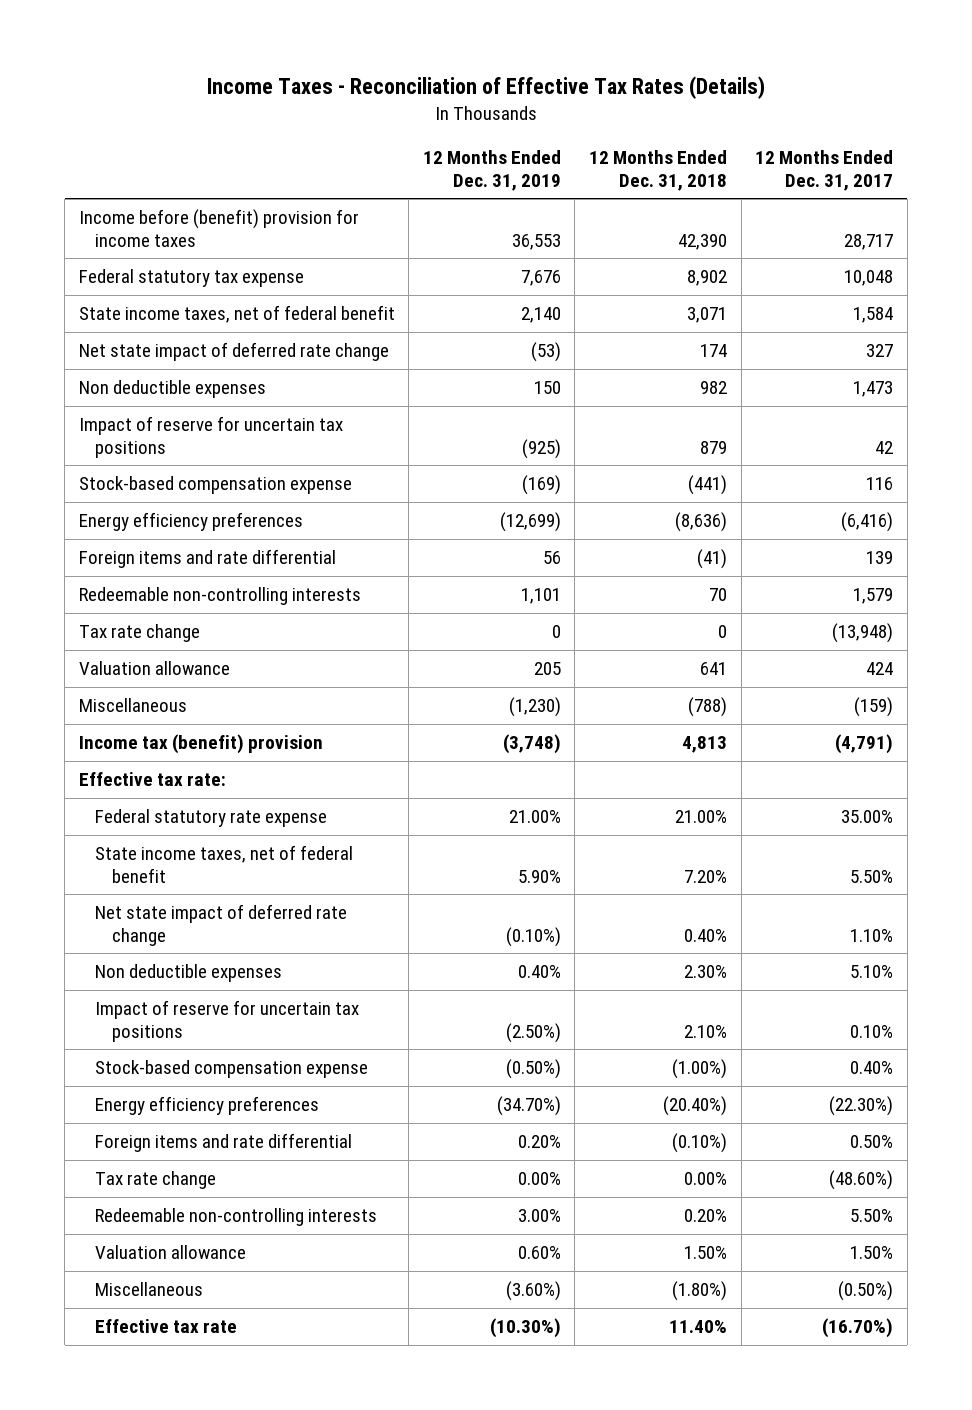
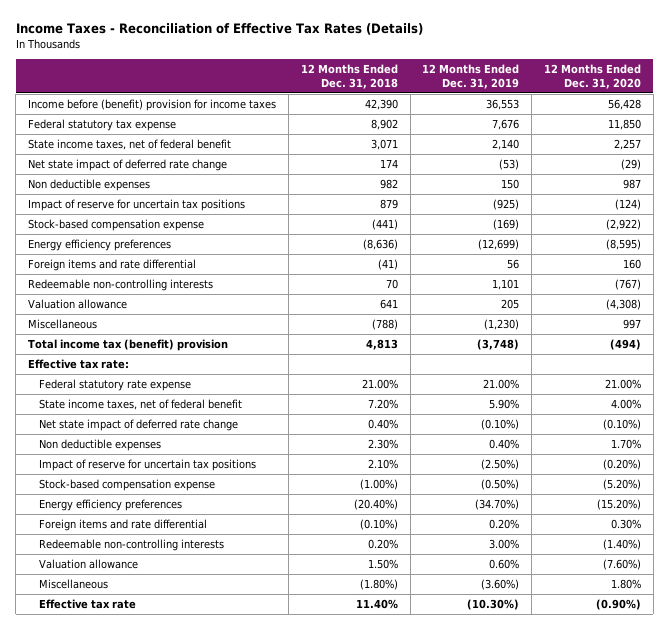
[755,150,894,191] 12 Months Ended Dec. 31, 2017 -> none
none -> [543,64,641,89] 12 Months Ended Dec. 31, 2020
[78,624,200,643] Tax rate change -> none
[78,734,323,755] Income tax (benefit) provision -> [28,339,229,352] Total income tax (benefit) provision
[95,1171,217,1190] Tax rate change -> none

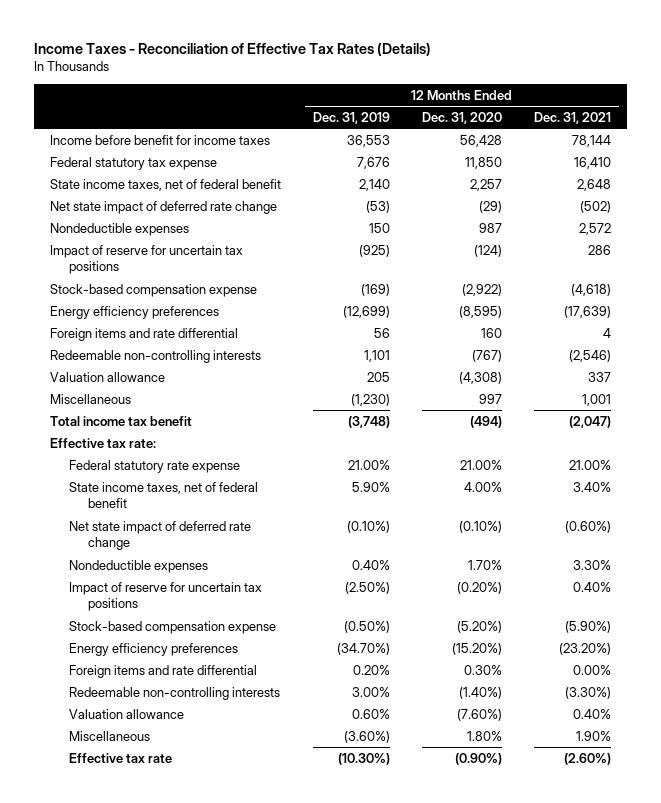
[300,64,398,89] 12 Months Ended Dec. 31, 2018 -> none
none -> [534,111,612,124] Dec. 31, 2021
[28,99,277,112] Income before (benefit) provision for income taxes -> [49,134,270,145] Income before benefit for income taxes
[28,179,151,192] Non deductible expenses -> [49,222,189,236] Nondeductible expenses
[28,339,229,352] Total income tax (benefit) provision -> [49,415,192,426] Total income tax benefit
[39,439,162,452] Non deductible expenses -> [68,559,208,573] Nondeductible expenses

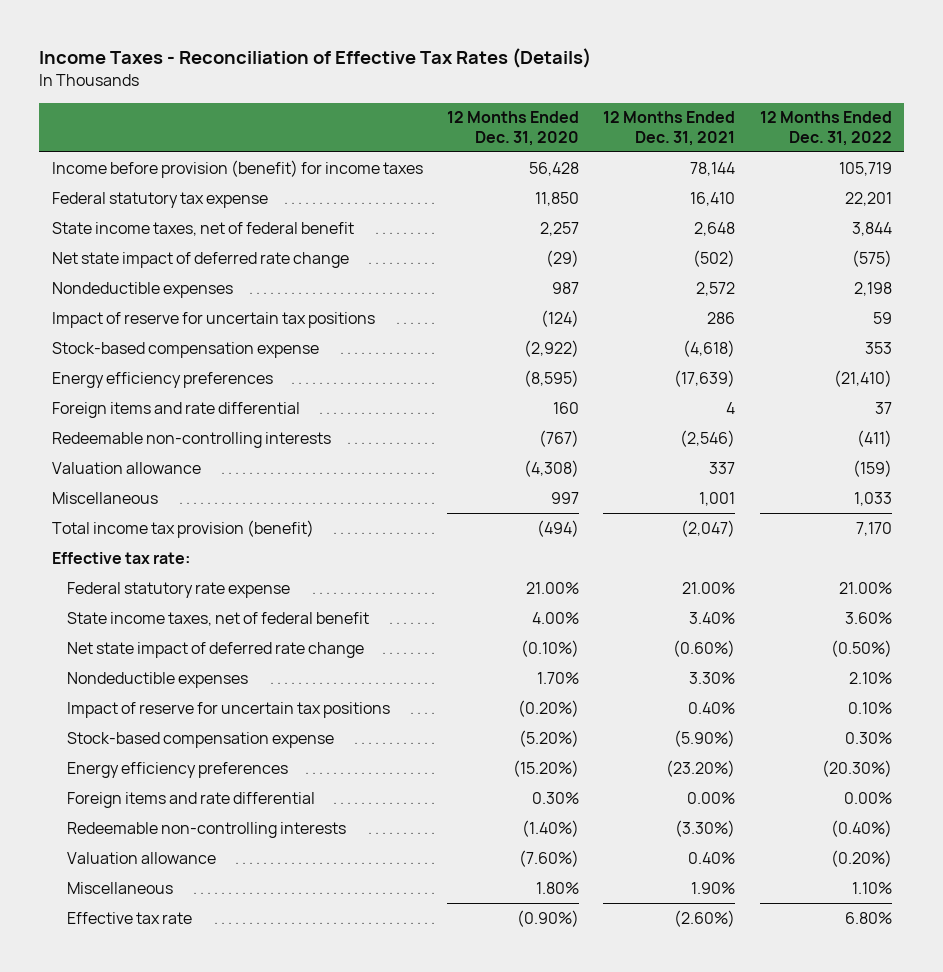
[312,111,390,124] Dec. 31, 2019 -> none
none -> [759,111,892,146] 12 Months Ended Dec. 31, 2022
[49,134,270,145] Income before benefit for income taxes -> [51,159,423,178] Income before provision (benefit) for income taxes
[49,415,192,426] Total income tax benefit -> [51,519,314,538] Total income tax provision (benefit)

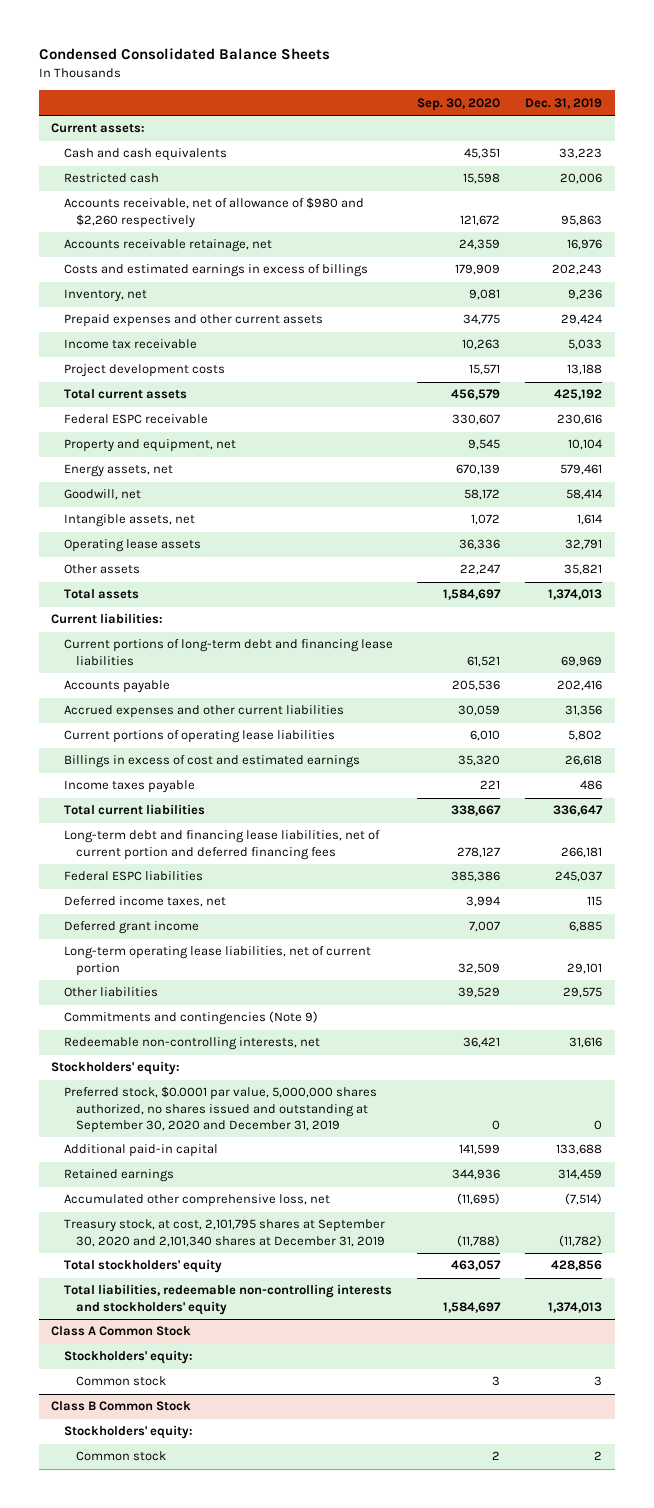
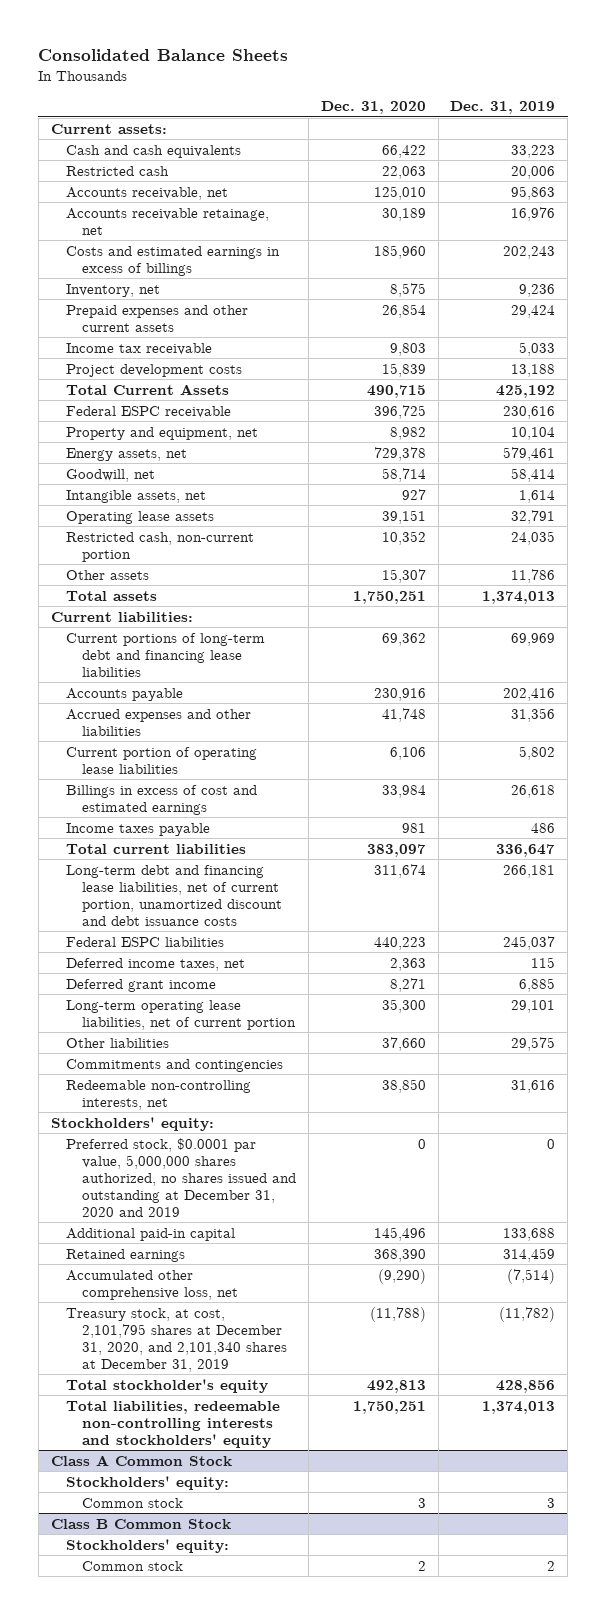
[38,48,330,61] Condensed Consolidated Balance Sheets -> [38,49,289,62] Consolidated Balance Sheets
[417,97,501,111] Sep. 30, 2020 -> none
none -> [320,101,426,115] Dec. 31, 2020
[63,197,364,228] Accounts receivable, net of allowance of $980 and $2,260 respectively -> [66,186,229,200] Accounts receivable, net
[63,389,187,400] Total current assets -> [66,383,230,395] Total Current Assets
none -> [66,531,255,562] Restricted cash, non-current portion
[564,564,603,576] 35,821 -> [511,568,556,583] 11,786
[63,705,344,719] Accrued expenses and other current liabilities -> [66,708,252,736] Accrued expenses and other liabilities
[63,730,335,744] Current portions of operating lease liabilities -> [66,746,258,774] Current portion of operating lease liabilities
[63,830,380,860] Long-term debt and financing lease liabilities, net of current portion and deferred financing fees -> [66,864,282,926] Long-term debt and financing lease liabilities, net of current portion, unamortized discount and debt issuance costs
[63,1011,318,1026] Commitments and contingencies (Note 9) -> [66,1058,284,1072] Commitments and contingencies
[63,1086,377,1133] Preferred stock, $0.0001 par value, 5,000,000 shares authorized, no shares issued and outstanding at September 30, 2020 and December 31, 2019 -> [66,1137,296,1217] Preferred stock, $0.0001 par value, 5,000,000 shares authorized, no shares issued and outstanding at December 31, 2020 and 2019
[63,1219,385,1247] Treasury stock, at cost, 2,101,795 shares at September 30, 2020 and 2,101,340 shares at December 31, 2019 -> [66,1307,287,1372] Treasury stock, at cost, 2,101,795 shares at December 31, 2020, and 2,101,340 shares at December 31, 2019
[63,1259,222,1274] Total stockholders' equity -> [66,1378,269,1393] Total stockholder's equity

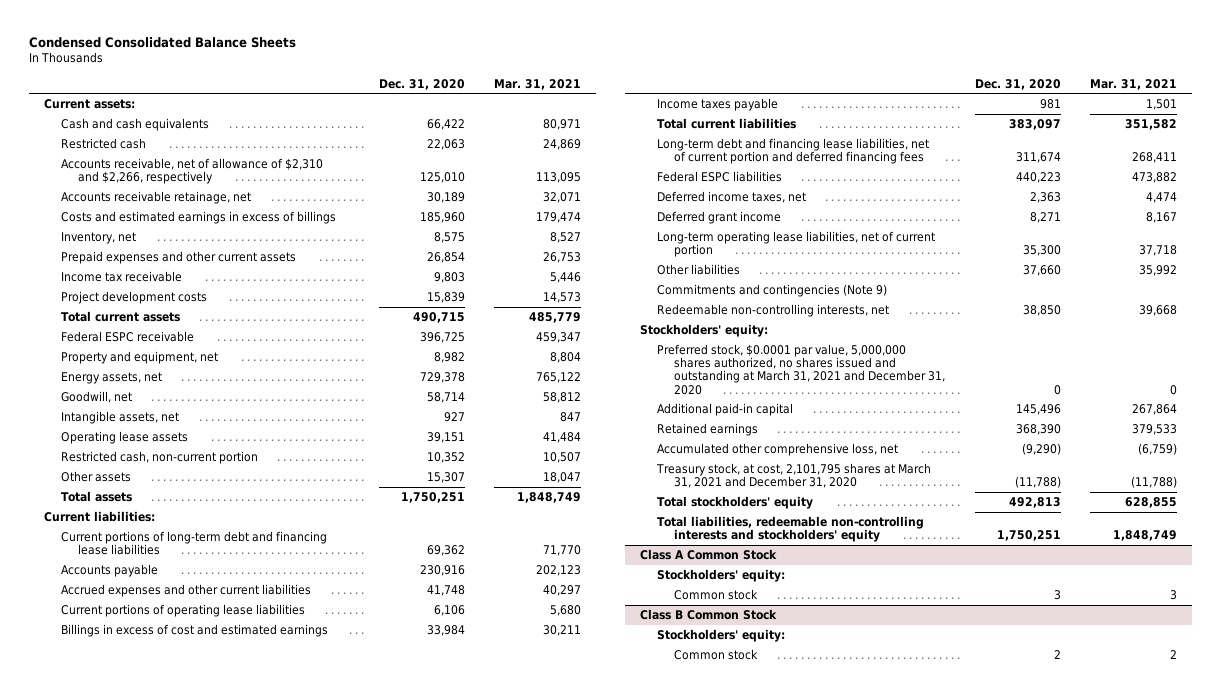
[38,49,289,62] Consolidated Balance Sheets -> [29,36,297,48] Condensed Consolidated Balance Sheets
[450,101,556,115] Dec. 31, 2019 -> none
none -> [494,78,582,90] Mar. 31, 2021
[66,186,229,200] Accounts receivable, net -> [60,157,323,185] Accounts receivable, net of allowance of $2,310 and $2,266, respectively
[66,383,230,395] Total Current Assets -> [60,310,180,322] Total current assets
[66,708,252,736] Accrued expenses and other liabilities -> [60,583,311,597] Accrued expenses and other current liabilities
[66,746,258,774] Current portion of operating lease liabilities -> [60,603,305,617] Current portions of operating lease liabilities
[66,864,282,926] Long-term debt and financing lease liabilities, net of current portion, unamortized discount and debt issuance costs -> [656,137,929,165] Long-term debt and financing lease liabilities, net of current portion and deferred financing fees
[66,1058,284,1072] Commitments and contingencies -> [656,283,887,297] Commitments and contingencies (Note 9)
[66,1137,296,1217] Preferred stock, $0.0001 par value, 5,000,000 shares authorized, no shares issued and outstanding at December 31, 2020 and 2019 -> [656,343,945,395] Preferred stock, $0.0001 par value, 5,000,000 shares authorized, no shares issued and outstanding at March 31, 2021 and December 31, 2020
[66,1307,287,1372] Treasury stock, at cost, 2,101,795 shares at December 31, 2020, and 2,101,340 shares at December 31, 2019 -> [655,462,931,489] Treasury stock, at cost, 2,101,795 shares at March 31, 2021 and December 31, 2020
[66,1378,269,1393] Total stockholder's equity -> [656,495,813,509] Total stockholders' equity

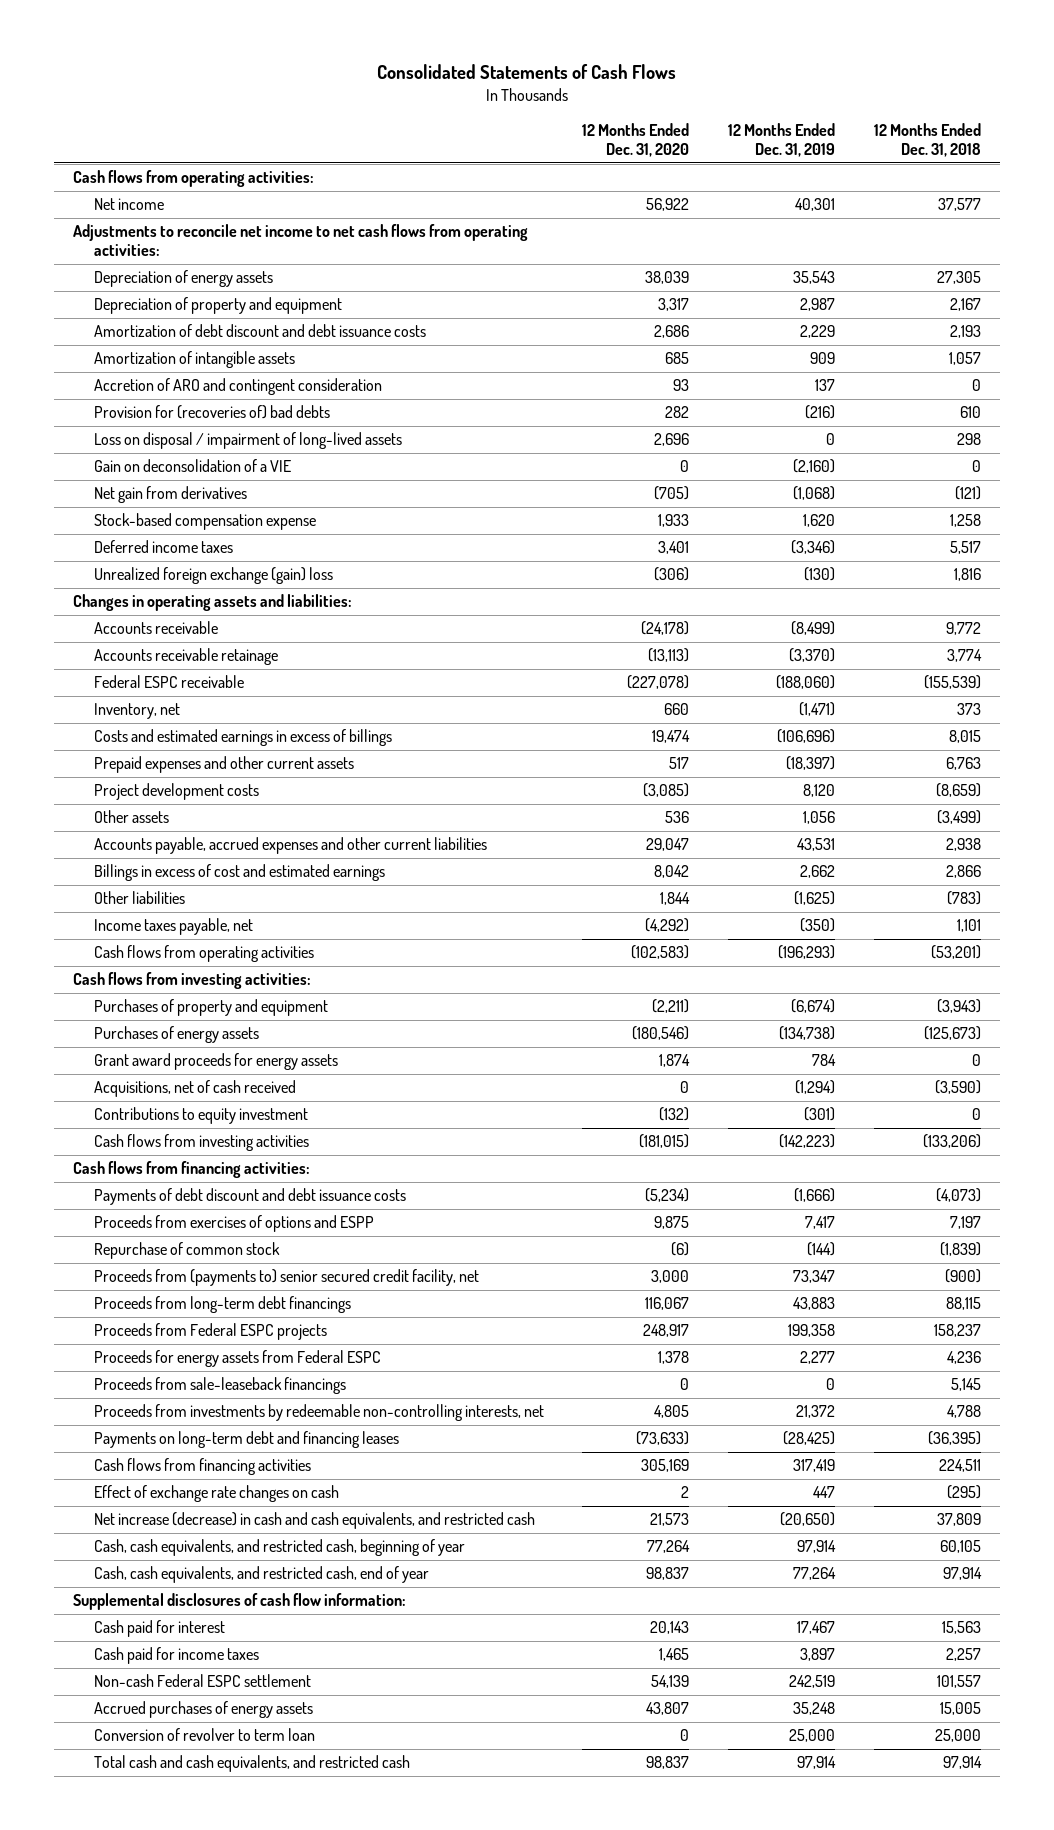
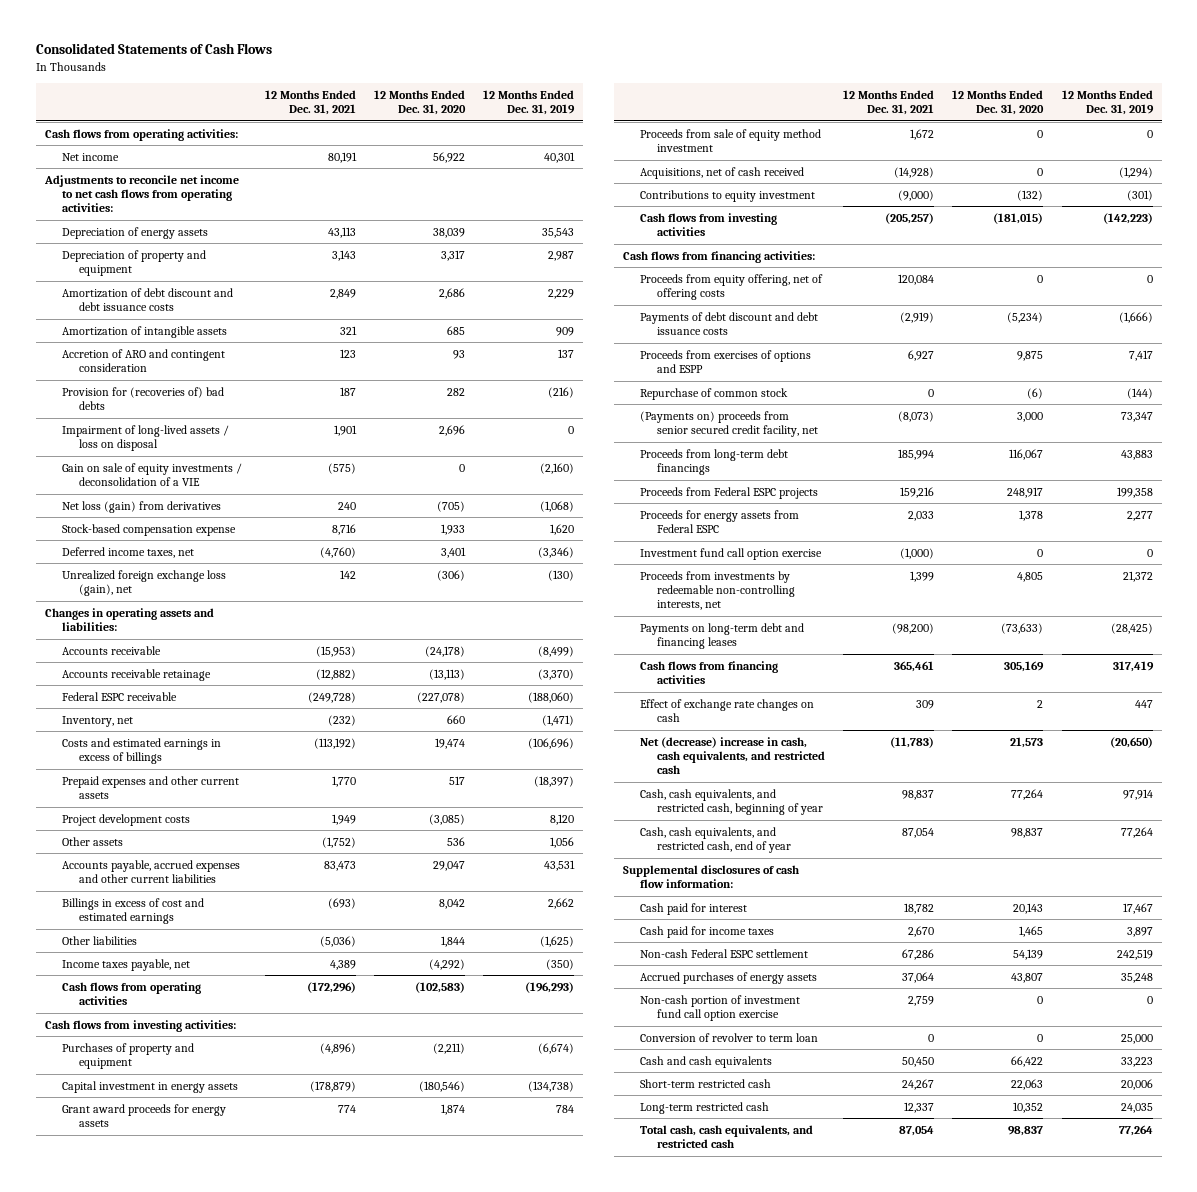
[873,123,981,158] 12 Months Ended Dec. 31, 2018 -> none
none -> [264,89,356,116] 12 Months Ended Dec. 31, 2021
[93,432,402,450] Loss on disposal / impairment of long-lived assets -> [61,424,229,452] Impairment of long-lived assets / loss on disposal
[93,459,291,473] Gain on deconsolidation of a VIE -> [61,462,242,487] Gain on sale of equity investments / deconsolidation of a VIE
[93,486,247,504] Net gain from derivatives -> [61,500,221,513] Net loss (gain) from derivatives
[93,540,233,554] Deferred income taxes -> [61,546,194,558] Deferred income taxes, net
[93,567,333,585] Unrealized foreign exchange (gain) loss -> [61,569,226,597] Unrealized foreign exchange loss (gain), net
[93,1026,259,1044] Purchases of energy assets -> [61,1080,238,1093] Capital investment in energy assets
none -> [639,128,821,153] Proceeds from sale of equity method investment
none -> [639,273,823,301] Proceeds from equity offering, net of offering costs
[93,1269,479,1287] Proceeds from (payments to) senior secured credit facility, net -> [639,410,818,438] (Payments on) proceeds from senior secured credit facility, net
[93,1377,346,1395] Proceeds from sale-leaseback financings -> none
none -> [639,547,822,560] Investment fund call option exercise
[93,1512,535,1530] Net increase (decrease) in cash and cash equivalents, and restricted cash -> [639,736,825,775] Net (decrease) increase in cash, cash equivalents, and restricted cash
none -> [639,994,800,1022] Non-cash portion of investment fund call option exercise
none -> [639,1055,772,1068] Cash and cash equivalents
none -> [639,1078,771,1088] Short-term restricted cash
none -> [639,1101,769,1114] Long-term restricted cash
[93,1755,410,1773] Total cash and cash equivalents, and restricted cash -> [639,1124,813,1149] Total cash, cash equivalents, and restricted cash
[797,1756,837,1770] 97,914 -> [1118,1124,1153,1136] 77,264

